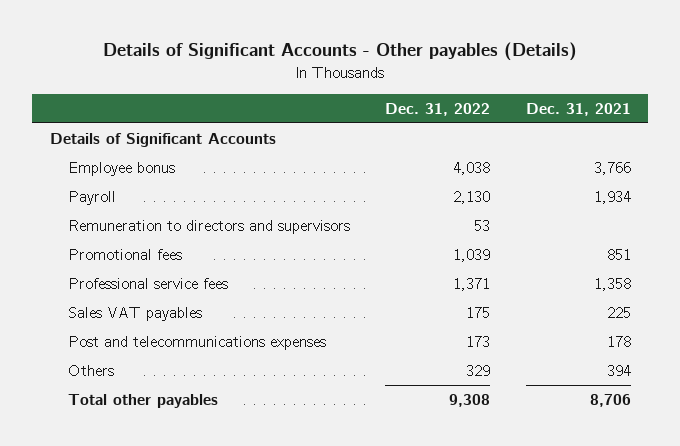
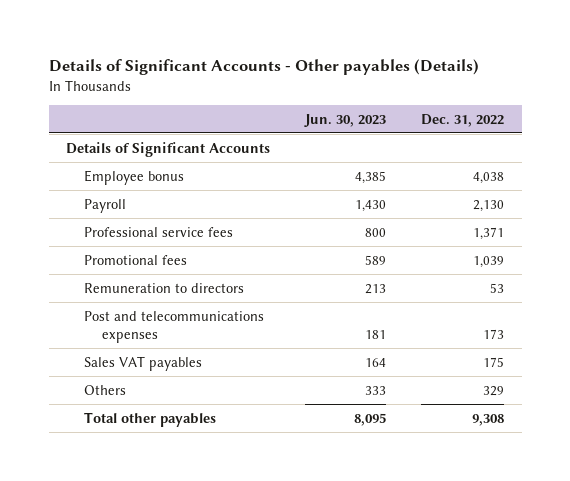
[525,102,631,116] Dec. 31, 2021 -> none
none -> [304,113,387,127] Jun. 30, 2023
[67,220,350,235] Remuneration to directors and supervisors -> none
[67,249,182,261] Promotional fees -> [84,254,188,265] Promotional fees
none -> [84,282,245,293] Remuneration to directors
[67,307,202,322] Sales VAT payables -> [84,355,203,371] Sales VAT payables

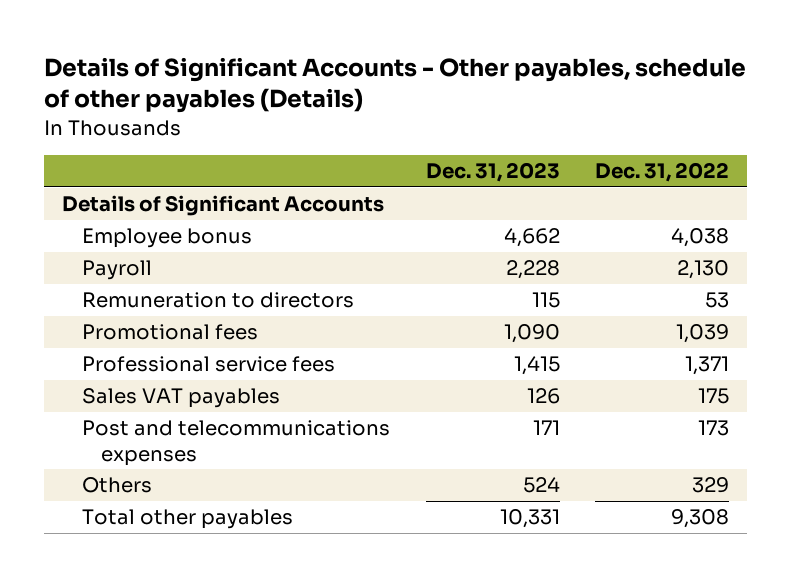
[48,59,479,76] Details of Significant Accounts - Other payables (Details) -> [44,56,747,114] Details of Significant Accounts - Other payables, schedule of other payables (Details)
[304,113,387,127] Jun. 30, 2023 -> none
none -> [425,162,560,183] Dec. 31, 2023
[84,254,188,265] Promotional fees -> [81,324,258,341] Promotional fees
[84,226,234,237] Professional service fees -> [81,356,335,373] Professional service fees
[84,310,265,343] Post and telecommunications expenses -> [81,420,390,466] Post and telecommunications expenses

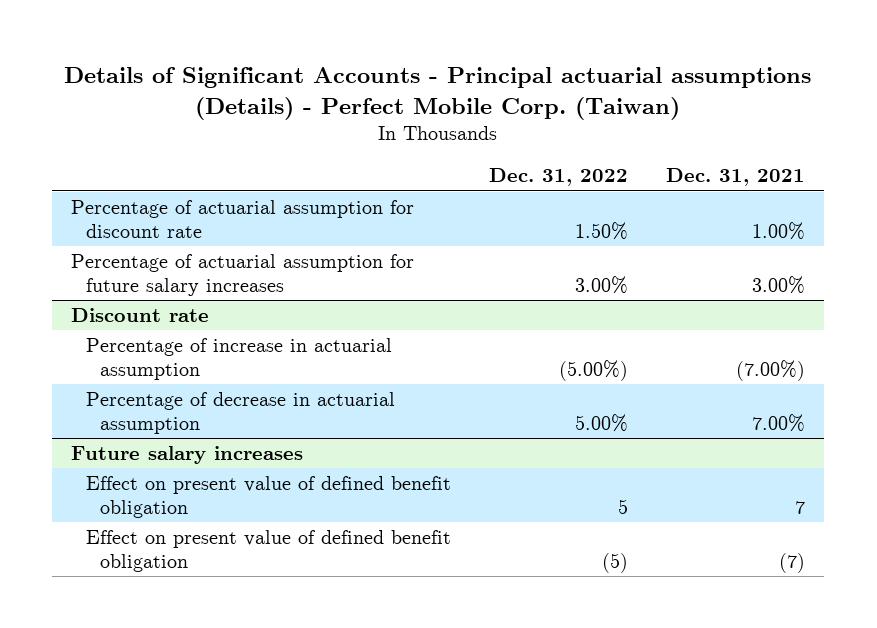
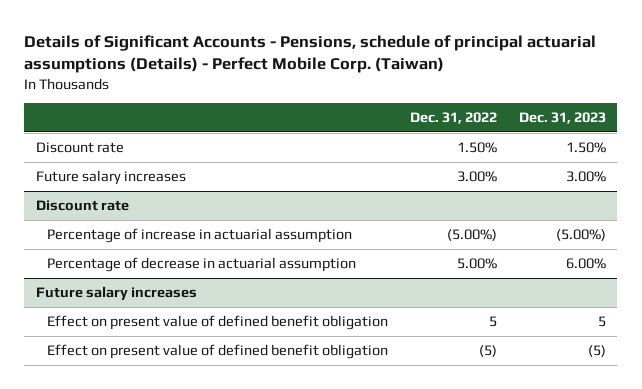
[64,66,812,120] Details of Significant Accounts - Principal actuarial assumptions (Details) - Perfect Mobile Corp. (Taiwan) -> [24,34,597,74] Details of Significant Accounts - Pensions, schedule of principal actuarial assumptions (Details) - Perfect Mobile Corp. (Taiwan)
[666,168,806,187] Dec. 31, 2021 -> none
none -> [519,111,607,124] Dec. 31, 2023
[71,200,415,238] Percentage of actuarial assumption for discount rate -> [35,141,124,153] Discount rate
[71,254,415,296] Percentage of actuarial assumption for future salary increases -> [35,169,186,185] Future salary increases

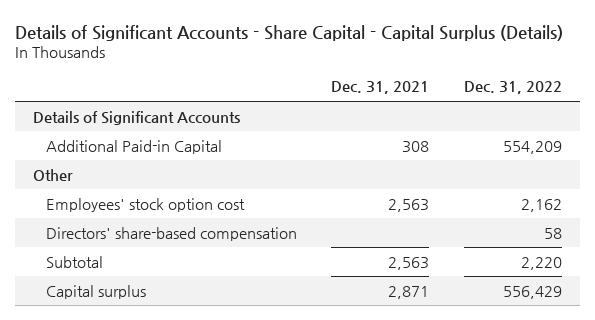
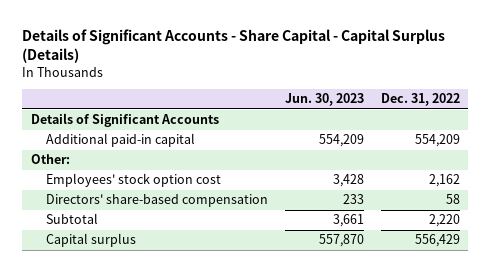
[331,81,430,95] Dec. 31, 2021 -> none
none -> [284,93,364,107] Jun. 30, 2023
[45,139,222,154] Additional Paid-in Capital -> [45,133,195,148] Additional paid-in capital
[32,168,73,181] Other -> [30,154,70,165] Other:

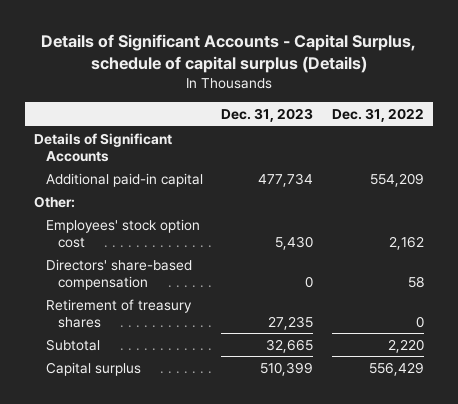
[22,29,446,64] Details of Significant Accounts - Share Capital - Capital Surplus (Details) -> [40,33,416,74] Details of Significant Accounts - Capital Surplus, schedule of capital surplus (Details)
[284,93,364,107] Jun. 30, 2023 -> none
none -> [221,108,314,123] Dec. 31, 2023
none -> [46,298,193,328] Retirement of treasury shares

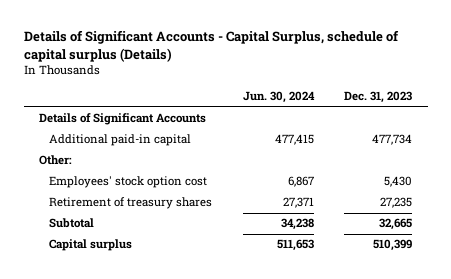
[331,108,424,123] Dec. 31, 2022 -> none
none -> [242,91,315,104] Jun. 30, 2024
[46,258,193,290] Directors' share-based compensation -> none

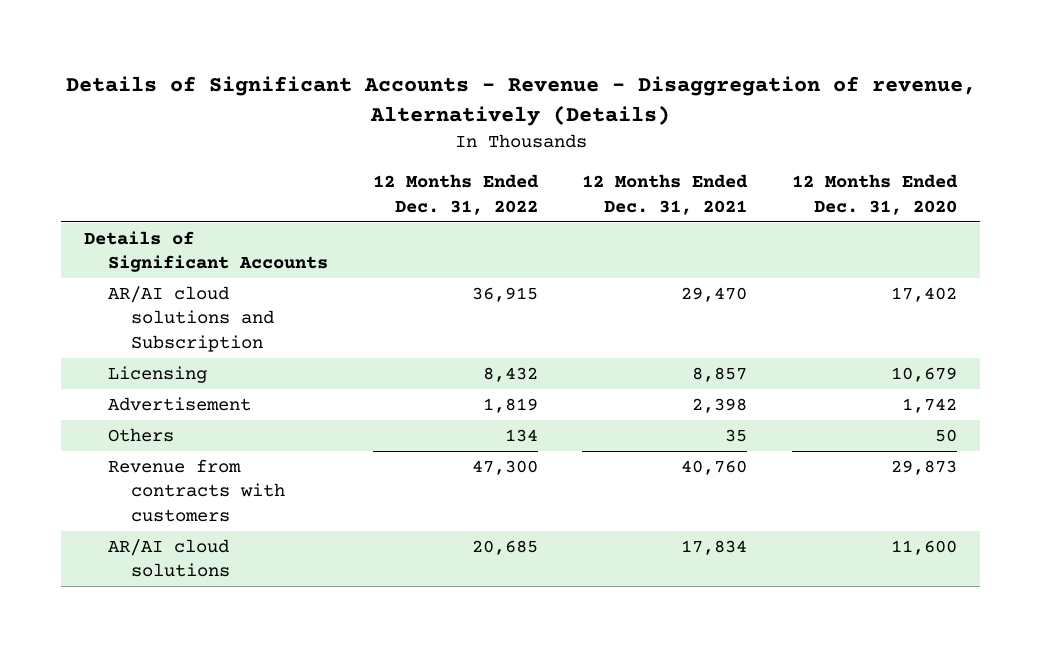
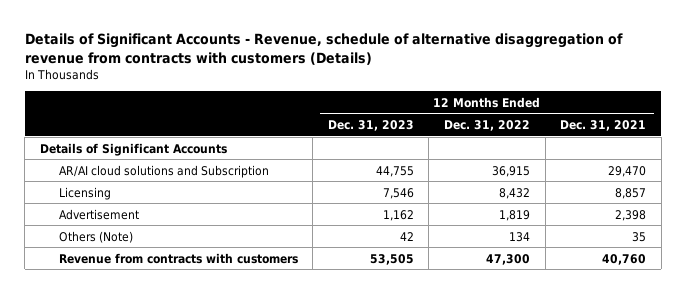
[65,76,976,126] Details of Significant Accounts - Revenue - Disaggregation of revenue, Alternatively (Details) -> [24,32,623,65] Details of Significant Accounts - Revenue, schedule of alternative disaggregation of revenue from contracts with customers (Details)
[792,174,959,215] 12 Months Ended Dec. 31, 2020 -> none
none -> [327,120,414,132] Dec. 31, 2023
[107,428,174,443] Others -> [58,230,133,243] Others (Note)
[107,539,231,578] AR/AI cloud solutions -> none

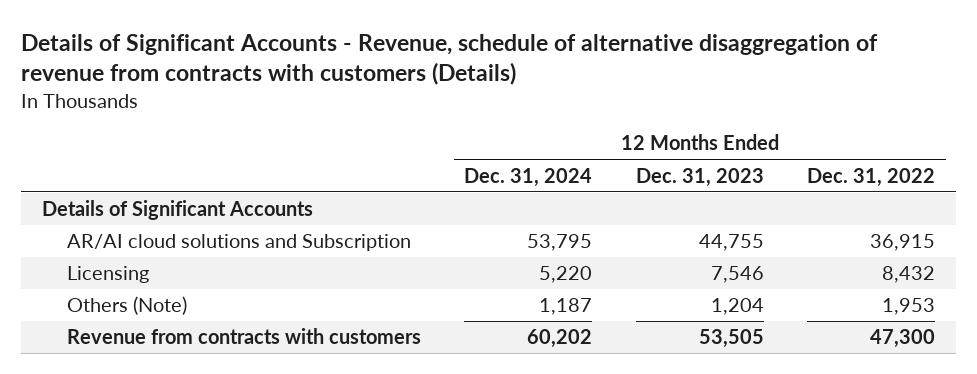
[560,120,647,132] Dec. 31, 2021 -> none
none -> [464,167,593,187] Dec. 31, 2024
[58,208,139,220] Advertisement -> none
[399,231,414,241] 42 -> [710,298,764,316] 1,204
[509,231,531,242] 134 -> [881,298,935,316] 1,953

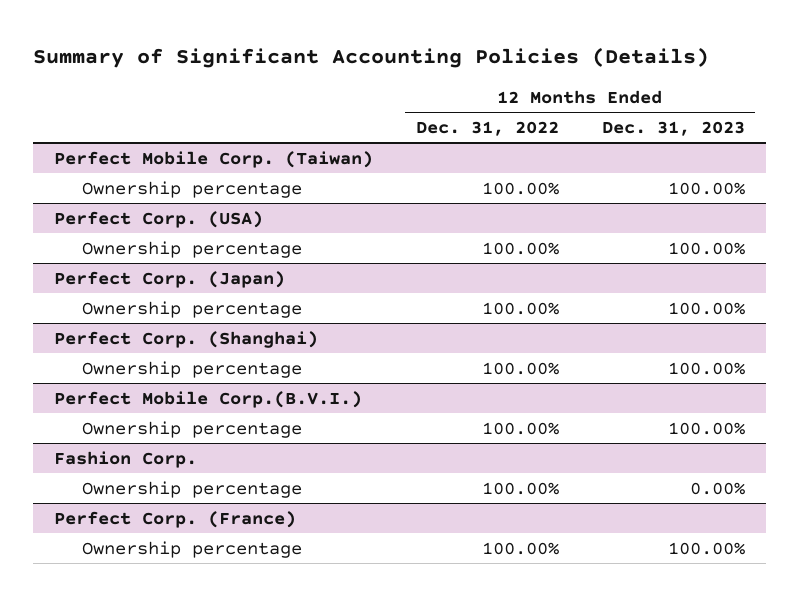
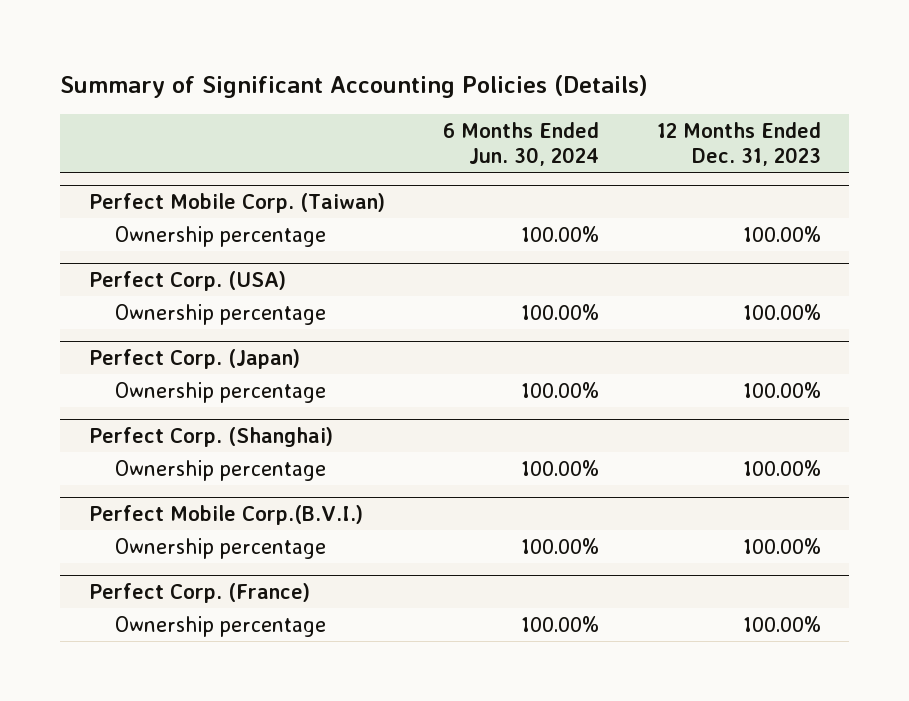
[416,120,560,136] Dec. 31, 2022 -> none
none -> [442,121,599,167] 6 Months Ended Jun. 30, 2024
[54,450,198,468] Fashion Corp. -> none
[81,480,302,498] Ownership percentage -> none

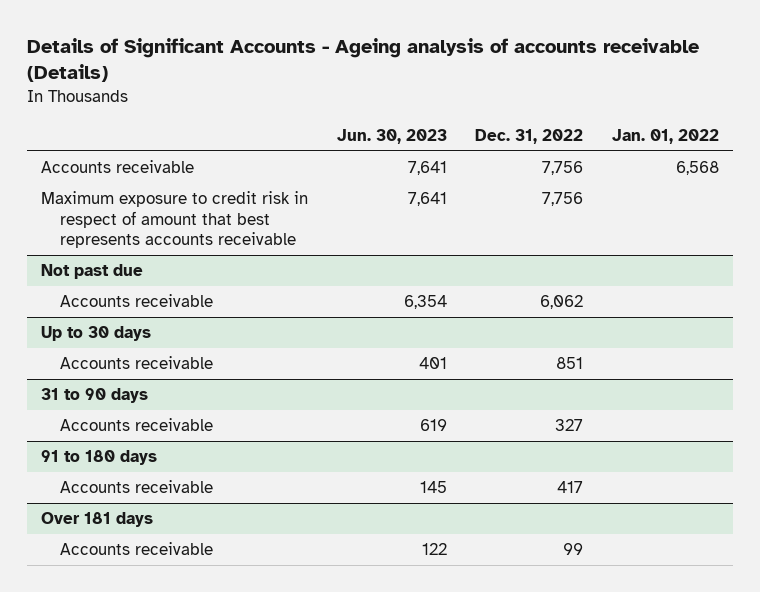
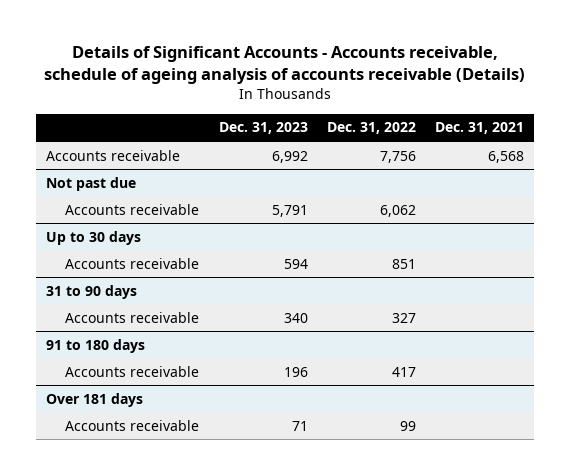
[26,37,699,83] Details of Significant Accounts - Ageing analysis of accounts receivable (Details) -> [44,46,526,85] Details of Significant Accounts - Accounts receivable, schedule of ageing analysis of accounts receivable (Details)
[336,128,447,144] Jun. 30, 2023 -> none
[612,128,720,144] Jan. 01, 2022 -> none
none -> [218,122,308,135] Dec. 31, 2023
none -> [435,122,525,135] Dec. 31, 2021
[41,191,309,249] Maximum exposure to credit risk in respect of amount that best represents accounts receivable -> none

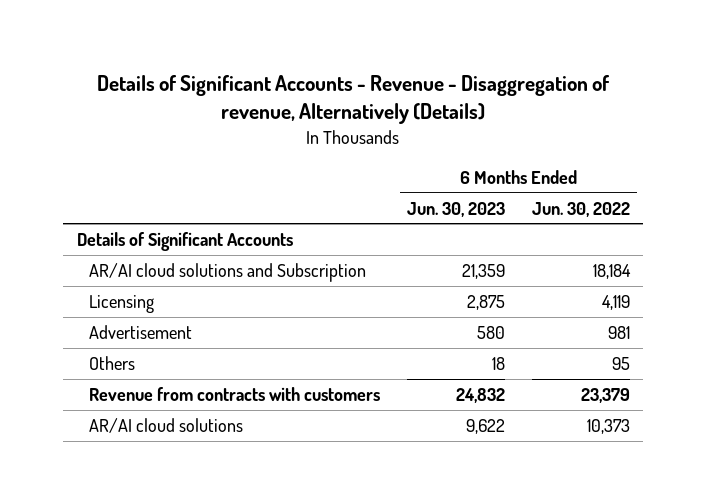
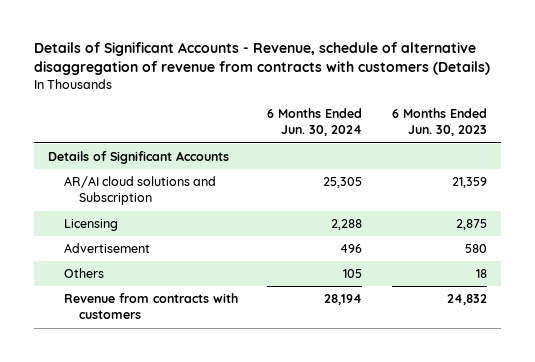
[97,75,611,125] Details of Significant Accounts - Revenue - Disaggregation of revenue, Alternatively (Details) -> [33,41,490,75] Details of Significant Accounts - Revenue, schedule of alternative disaggregation of revenue from contracts with customers (Details)
[531,201,630,217] Jun. 30, 2022 -> none
none -> [267,108,363,137] 6 Months Ended Jun. 30, 2024
[89,417,244,433] AR/AI cloud solutions -> none

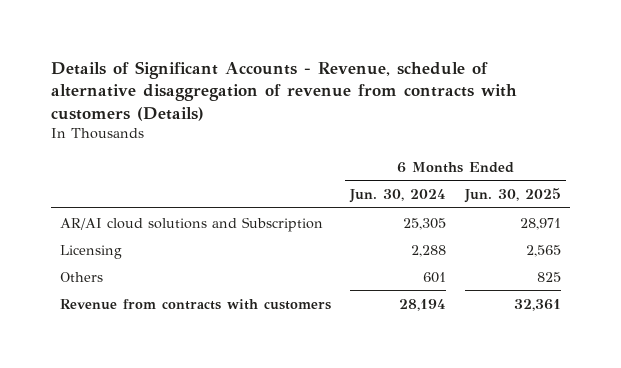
[391,108,487,137] 6 Months Ended Jun. 30, 2023 -> none
none -> [463,188,561,204] Jun. 30, 2025
[48,151,230,165] Details of Significant Accounts -> none
[63,243,150,254] Advertisement -> none
[343,269,363,279] 105 -> [423,271,447,283] 601

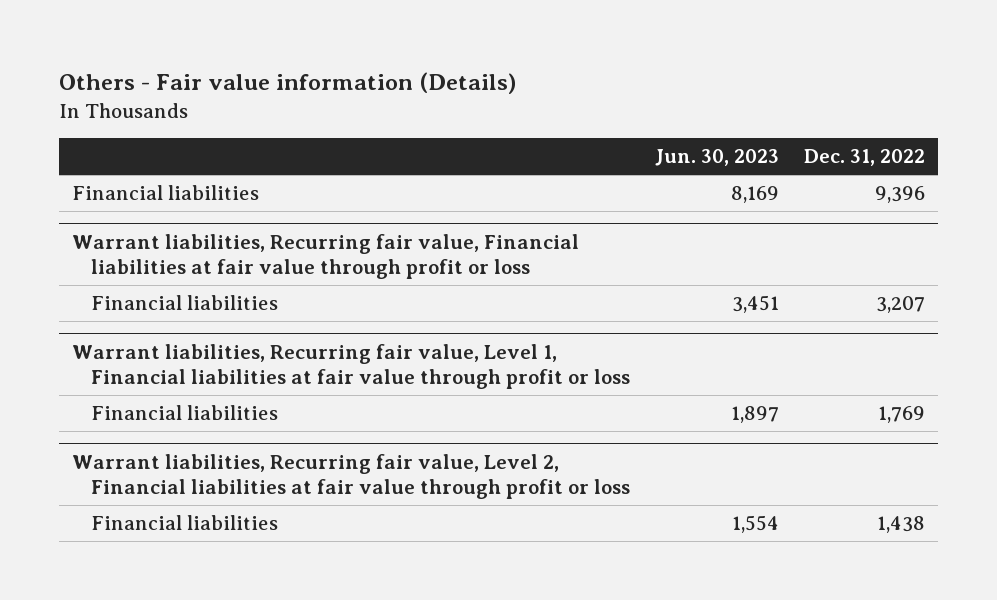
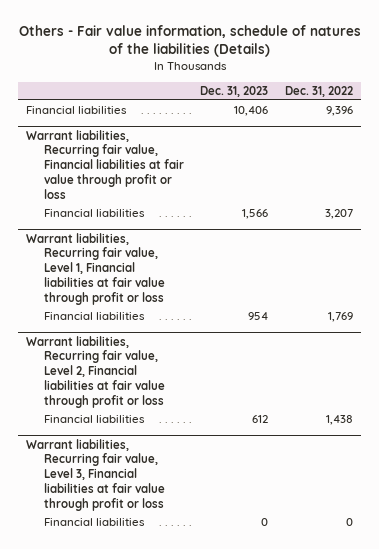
[58,72,516,95] Others - Fair value information (Details) -> [18,25,361,58] Others - Fair value information, schedule of natures of the liabilities (Details)
[654,149,779,167] Jun. 30, 2023 -> none
none -> [200,85,269,97] Dec. 31, 2023
none -> [26,438,165,511] Warrant liabilities, Recurring fair value, Level 3, Financial liabilities at fair value through profit or loss
none -> [43,518,145,527] Financial liabilities

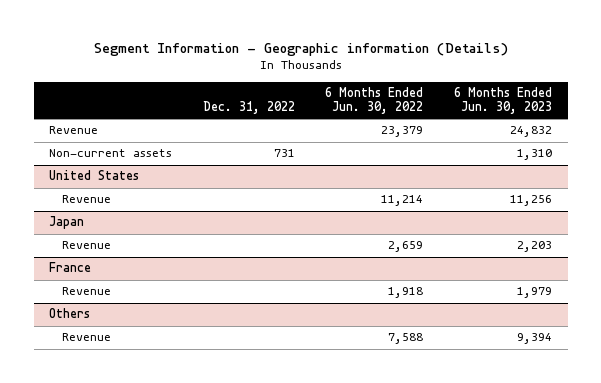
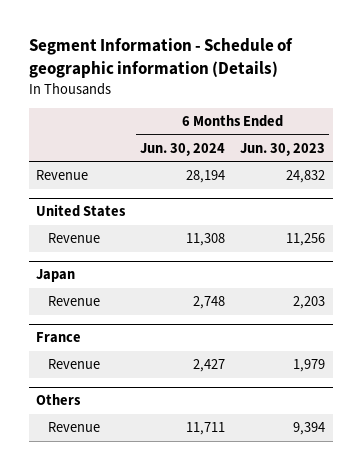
[93,42,508,56] Segment Information - Geographic information (Details) -> [28,38,293,78] Segment Information - Schedule of geographic information (Details)
[202,101,295,115] Dec. 31, 2022 -> none
[325,87,424,115] 6 Months Ended Jun. 30, 2022 -> none
none -> [140,142,226,156] Jun. 30, 2024
[48,149,172,158] Non-current assets -> none

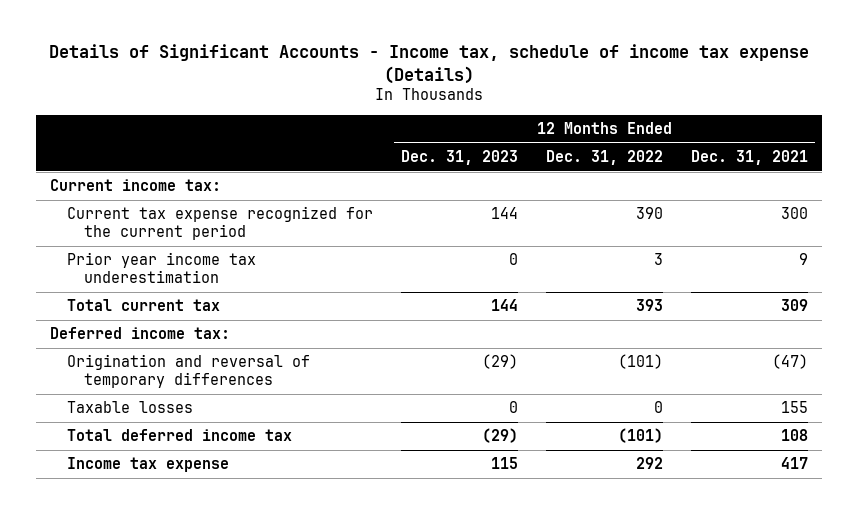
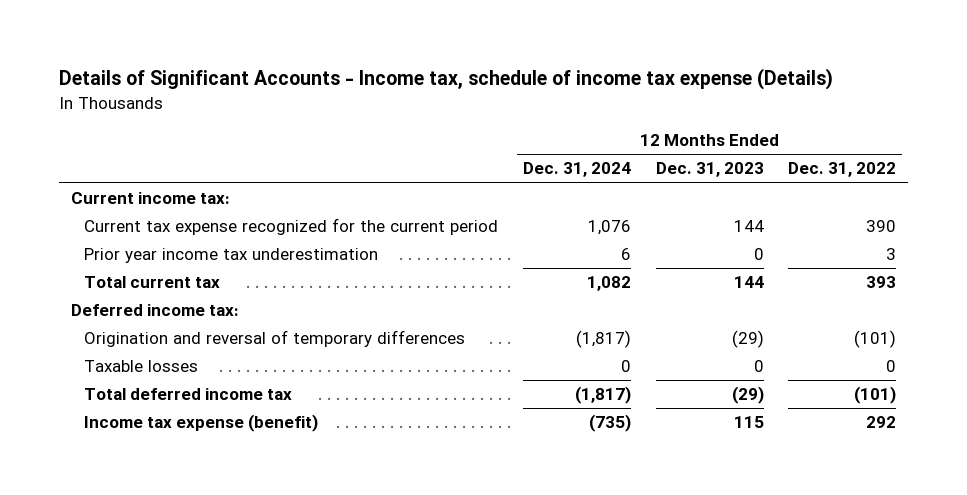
[691,149,809,165] Dec. 31, 2021 -> none
none -> [522,162,631,178] Dec. 31, 2024
[66,457,229,473] Income tax expense -> [84,414,319,433] Income tax expense (benefit)

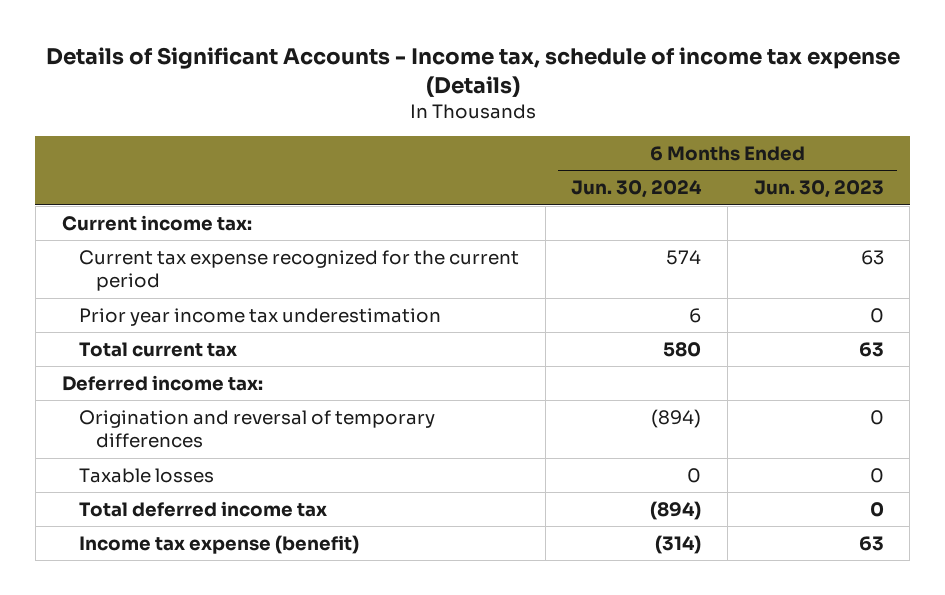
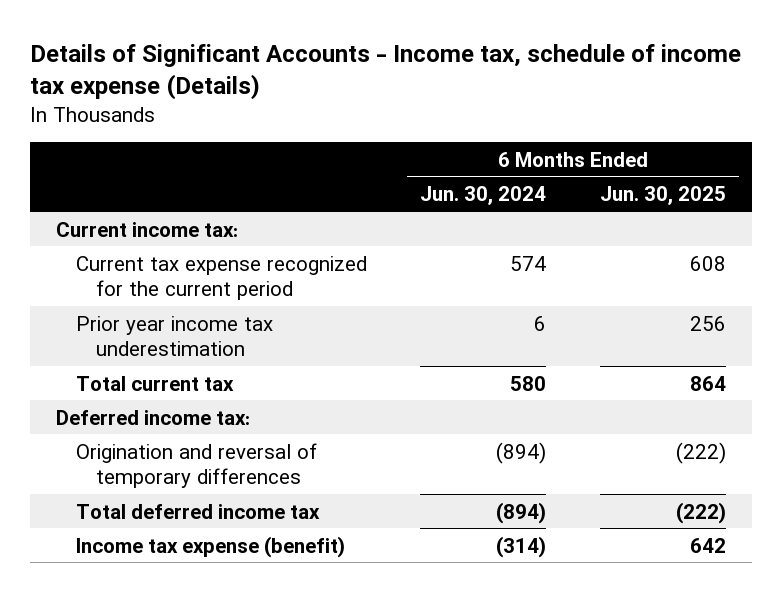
[753,180,884,199] Jun. 30, 2023 -> none
none -> [599,186,726,206] Jun. 30, 2025
[78,467,214,483] Taxable losses -> none

